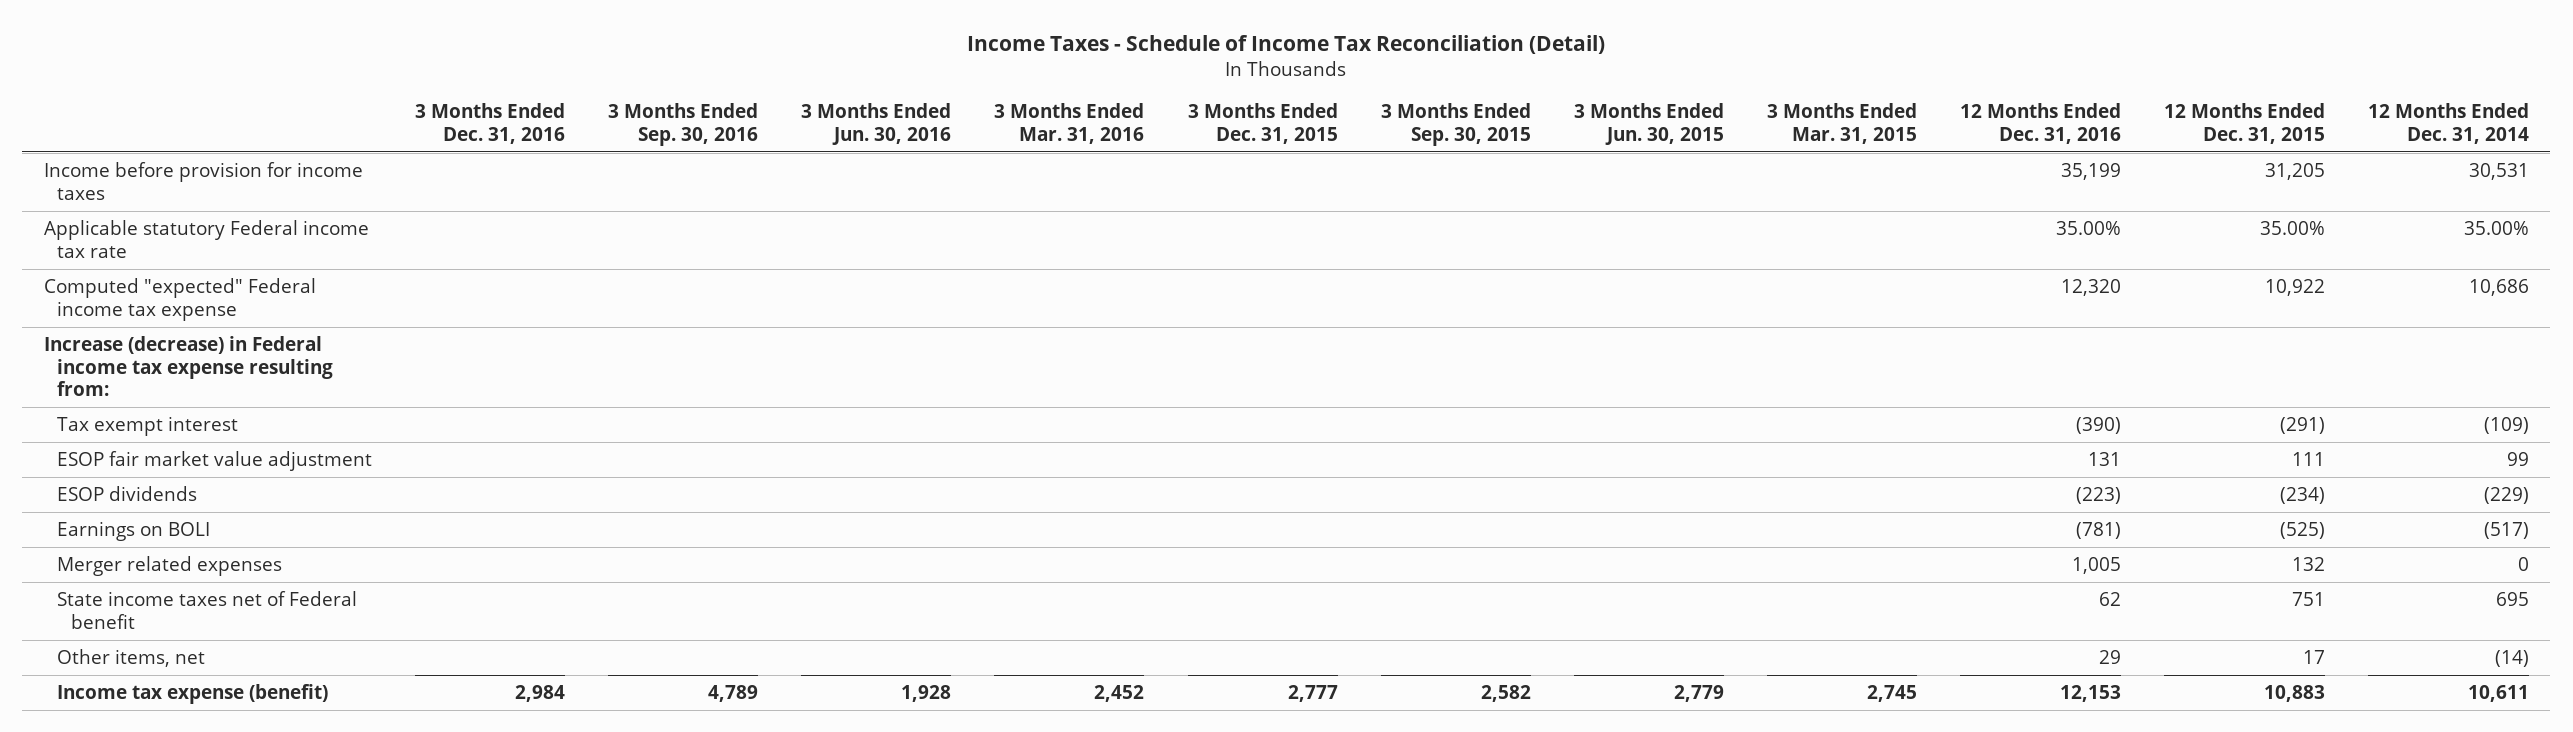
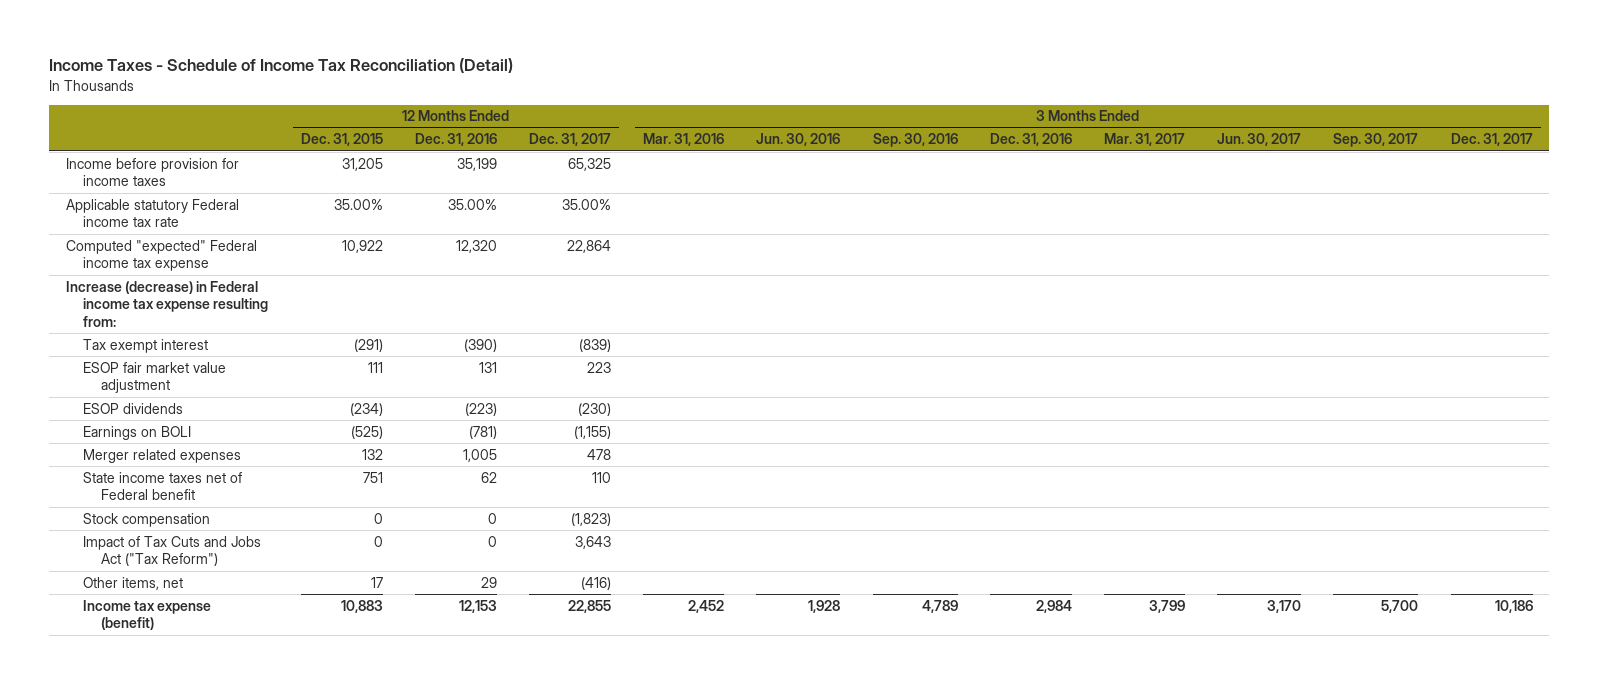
[1187,103,1338,145] 3 Months Ended Dec. 31, 2015 -> none
[1380,103,1531,147] 3 Months Ended Sep. 30, 2015 -> none
[1573,103,1724,146] 3 Months Ended Jun. 30, 2015 -> none
[1766,103,1917,145] 3 Months Ended Mar. 31, 2015 -> none
[2367,103,2529,145] 12 Months Ended Dec. 31, 2014 -> none
none -> [528,133,611,147] Dec. 31, 2017
none -> [1103,133,1185,147] Mar. 31, 2017
none -> [1217,133,1302,147] Jun. 30, 2017
none -> [1333,133,1419,148] Sep. 30, 2017
none -> [1450,133,1533,147] Dec. 31, 2017
none -> [83,512,211,527] Stock compensation
none -> [83,535,262,567] Impact of Tax Cuts and Jobs Act ("Tax Reform")

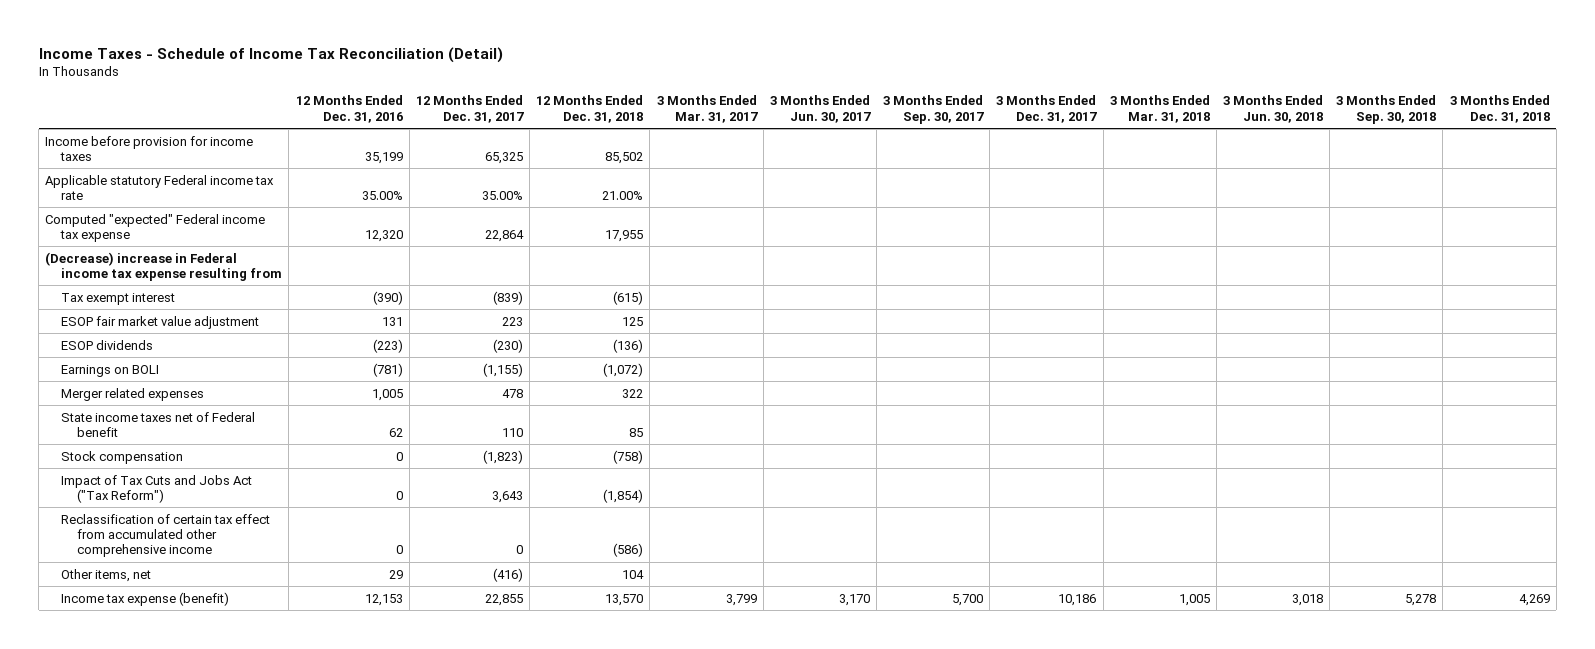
[300,133,383,147] Dec. 31, 2015 -> none
[643,133,725,147] Mar. 31, 2016 -> none
[756,133,841,147] Jun. 30, 2016 -> none
[872,133,958,148] Sep. 30, 2016 -> none
[989,133,1072,147] Dec. 31, 2016 -> none
none -> [536,95,644,123] 12 Months Ended Dec. 31, 2018
none -> [1109,95,1210,123] 3 Months Ended Mar. 31, 2018
none -> [1222,95,1323,123] 3 Months Ended Jun. 30, 2018
none -> [1336,95,1437,124] 3 Months Ended Sep. 30, 2018
none -> [1449,95,1550,123] 3 Months Ended Dec. 31, 2018
[65,280,269,327] Increase (decrease) in Federal income tax expense resulting from: -> [45,251,283,281] (Decrease) increase in Federal income tax expense resulting from
none -> [61,513,271,558] Reclassification of certain tax effect from accumulated other comprehensive income

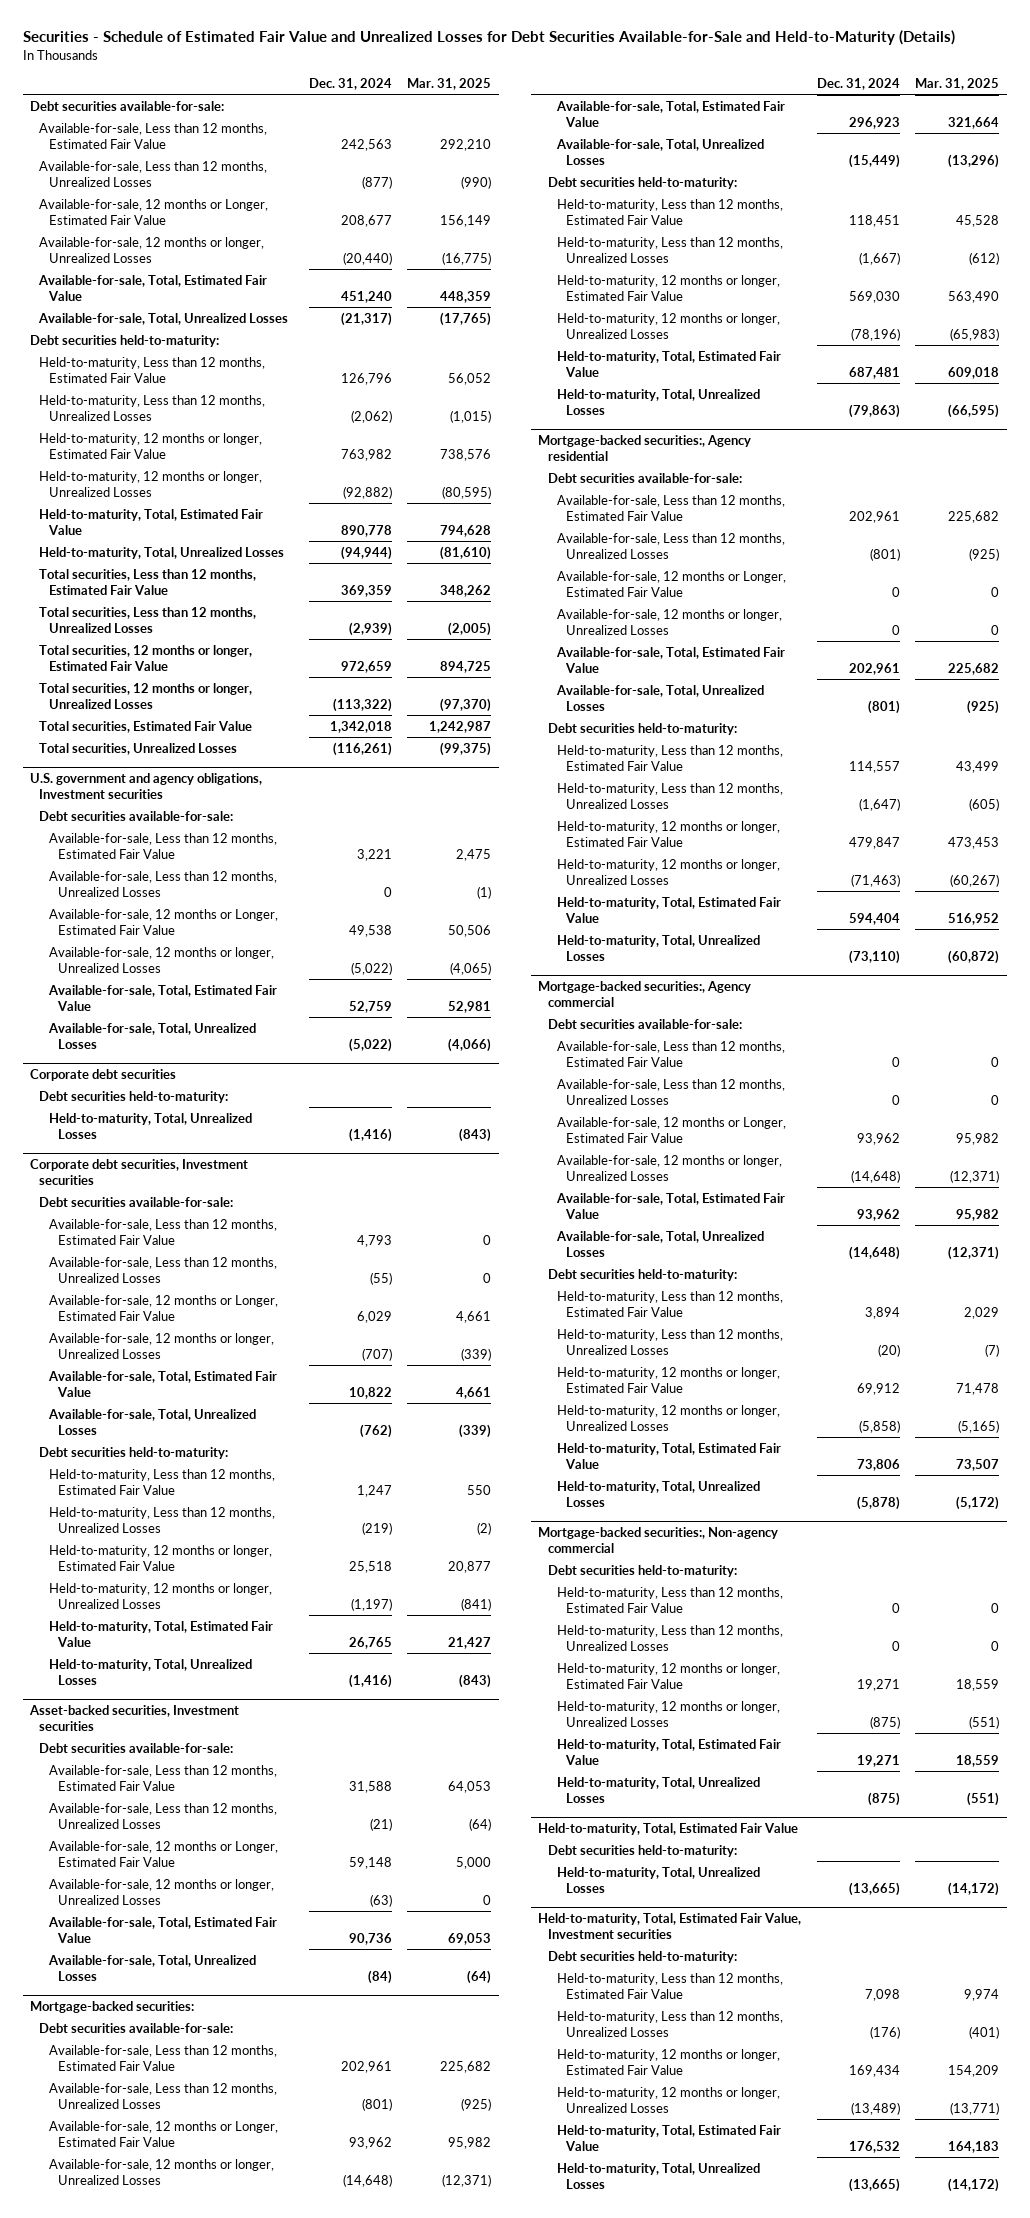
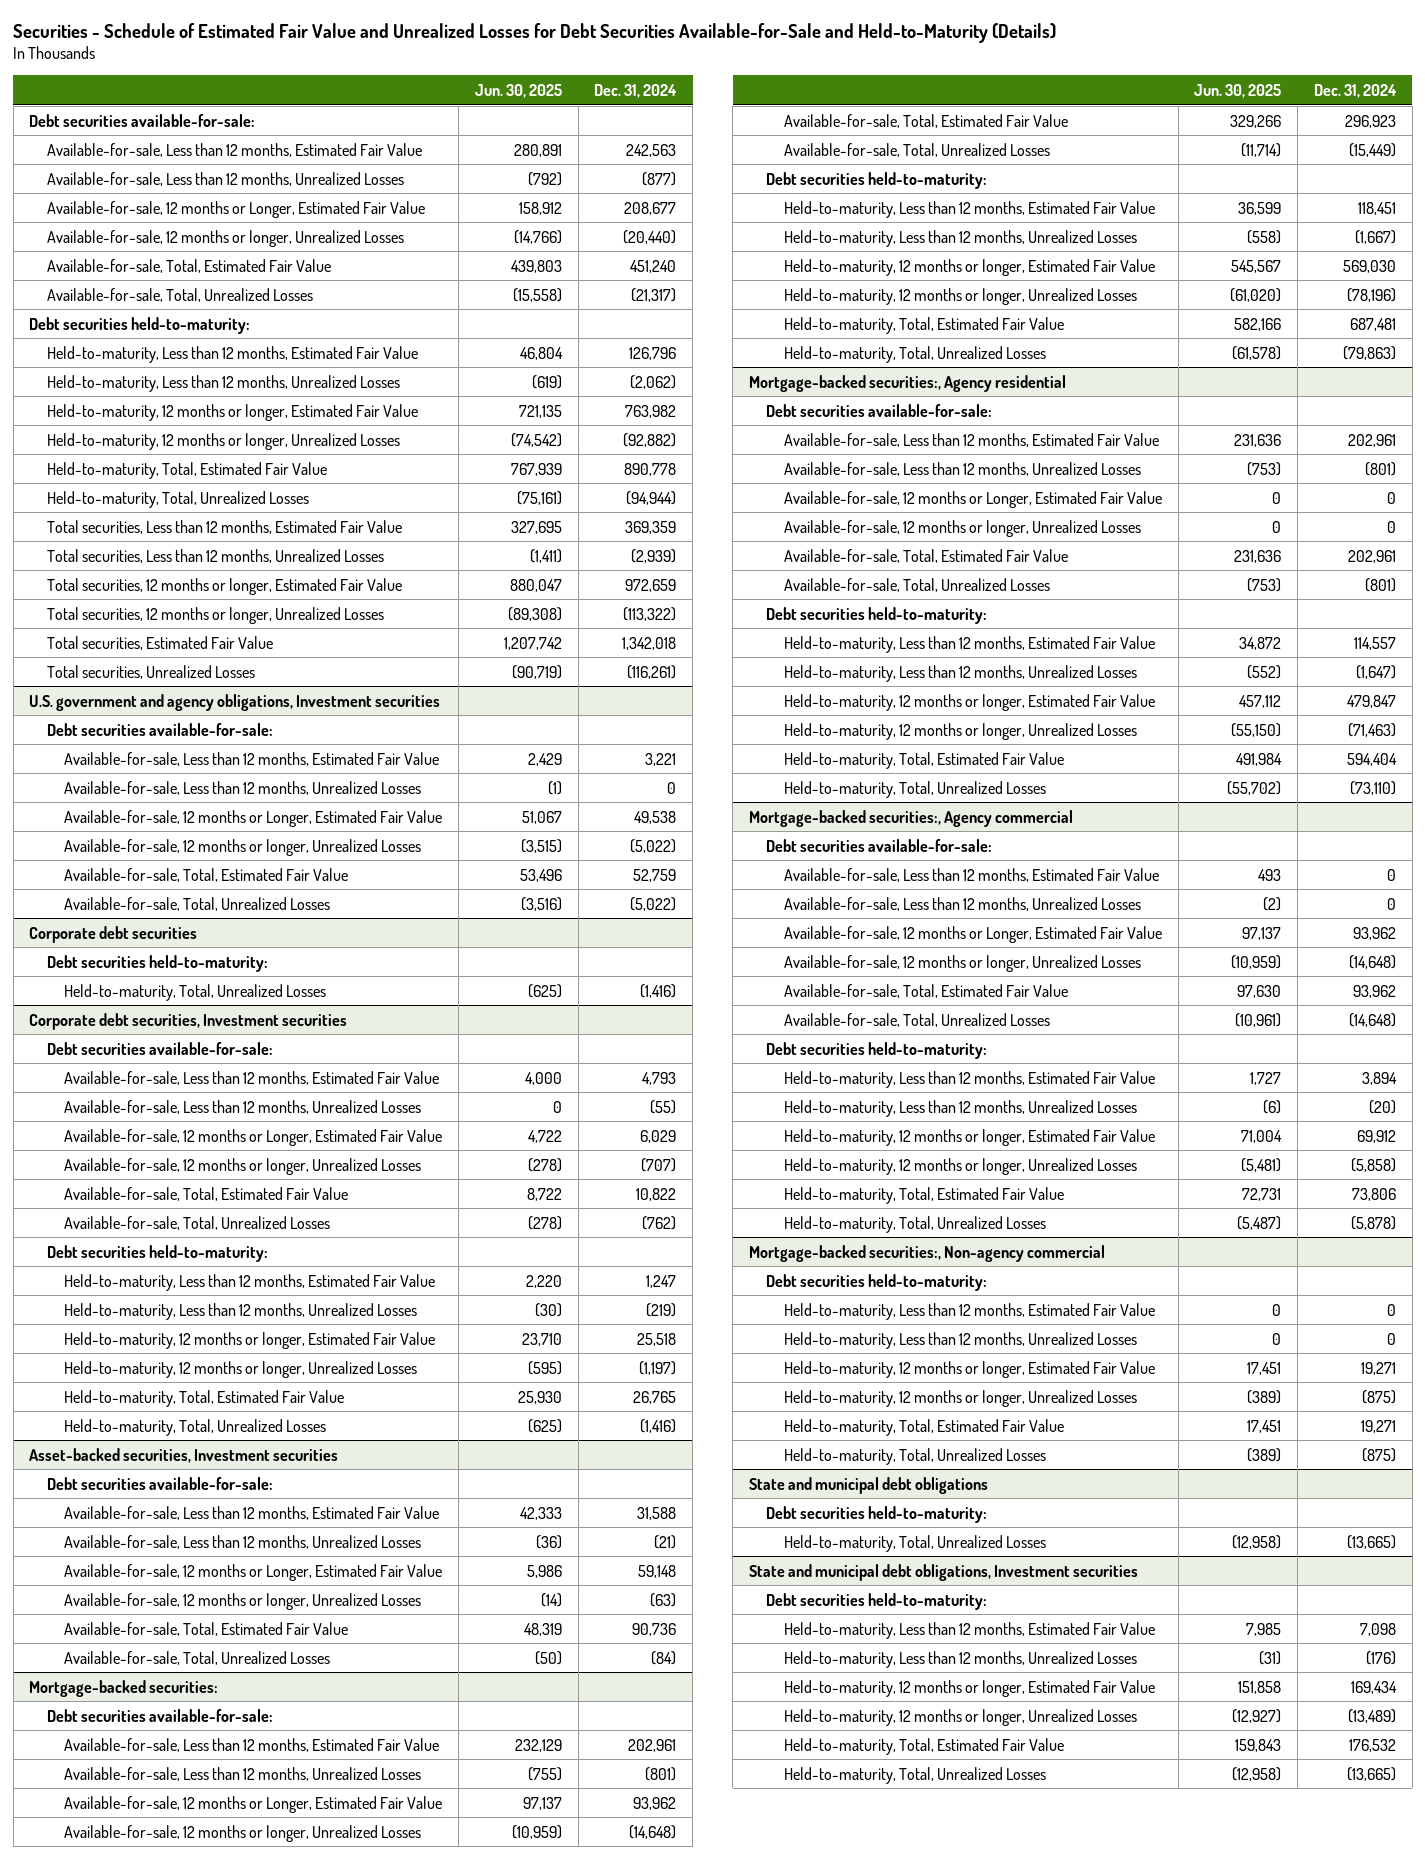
[407,77,492,90] Mar. 31, 2025 -> none
none -> [474,83,562,98] Jun. 30, 2025
[538,1822,799,1835] Held-to-maturity, Total, Estimated Fair Value -> [748,1476,988,1494] State and municipal debt obligations
[538,1912,802,1939] Held-to-maturity, Total, Estimated Fair Value, Investment securities -> none
none -> [748,1563,1138,1581] State and municipal debt obligations, Investment securities

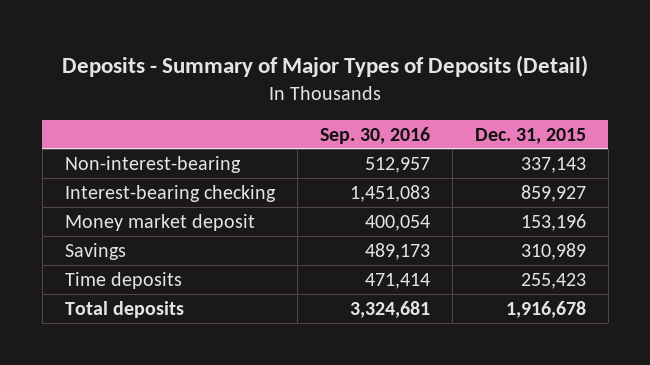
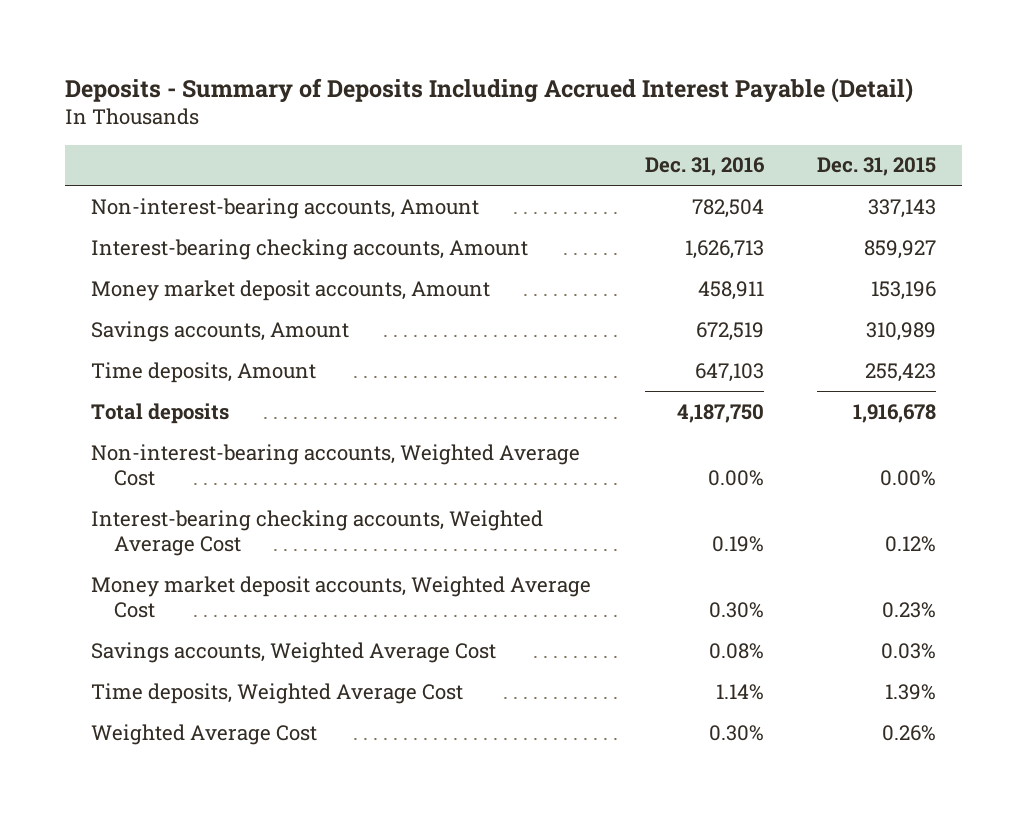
[62,54,589,77] Deposits - Summary of Major Types of Deposits (Detail) -> [64,77,913,103] Deposits - Summary of Deposits Including Accrued Interest Payable (Detail)
[319,126,430,144] Sep. 30, 2016 -> none
none -> [644,157,765,177] Dec. 31, 2016
[64,155,241,173] Non-interest-bearing -> [91,197,480,219] Non-interest-bearing accounts, Amount
[64,184,276,202] Interest-bearing checking -> [91,238,529,260] Interest-bearing checking accounts, Amount
[64,213,255,231] Money market deposit -> [91,279,491,301] Money market deposit accounts, Amount
[64,242,126,260] Savings -> [91,320,350,342] Savings accounts, Amount
[64,271,182,289] Time deposits -> [91,361,317,383] Time deposits, Amount
none -> [91,443,581,487] Non-interest-bearing accounts, Weighted Average Cost
none -> [91,509,544,557] Interest-bearing checking accounts, Weighted Average Cost
none -> [91,575,592,619] Money market deposit accounts, Weighted Average Cost
none -> [91,641,497,663] Savings accounts, Weighted Average Cost
none -> [91,682,464,704] Time deposits, Weighted Average Cost
none -> [91,723,318,745] Weighted Average Cost

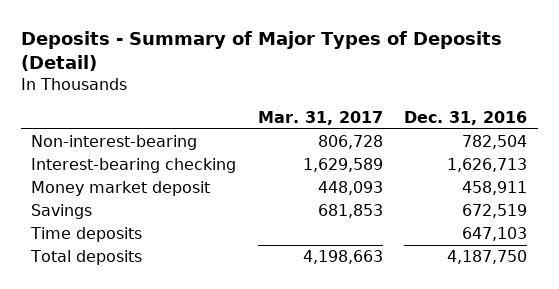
[64,77,913,103] Deposits - Summary of Deposits Including Accrued Interest Payable (Detail) -> [20,30,502,71] Deposits - Summary of Major Types of Deposits (Detail)
[816,157,936,177] Dec. 31, 2015 -> none
none -> [257,110,383,125] Mar. 31, 2017
[91,197,480,219] Non-interest-bearing accounts, Amount -> [31,135,198,151] Non-interest-bearing
[91,238,529,260] Interest-bearing checking accounts, Amount -> [31,158,237,174] Interest-bearing checking
[91,279,491,301] Money market deposit accounts, Amount -> [31,181,211,197] Money market deposit
[91,320,350,342] Savings accounts, Amount -> [31,204,93,220] Savings
[91,361,317,383] Time deposits, Amount -> [30,227,143,243] Time deposits
[91,443,581,487] Non-interest-bearing accounts, Weighted Average Cost -> none
[91,509,544,557] Interest-bearing checking accounts, Weighted Average Cost -> none
[91,575,592,619] Money market deposit accounts, Weighted Average Cost -> none
[91,641,497,663] Savings accounts, Weighted Average Cost -> none
[91,682,464,704] Time deposits, Weighted Average Cost -> none
[91,723,318,745] Weighted Average Cost -> none

